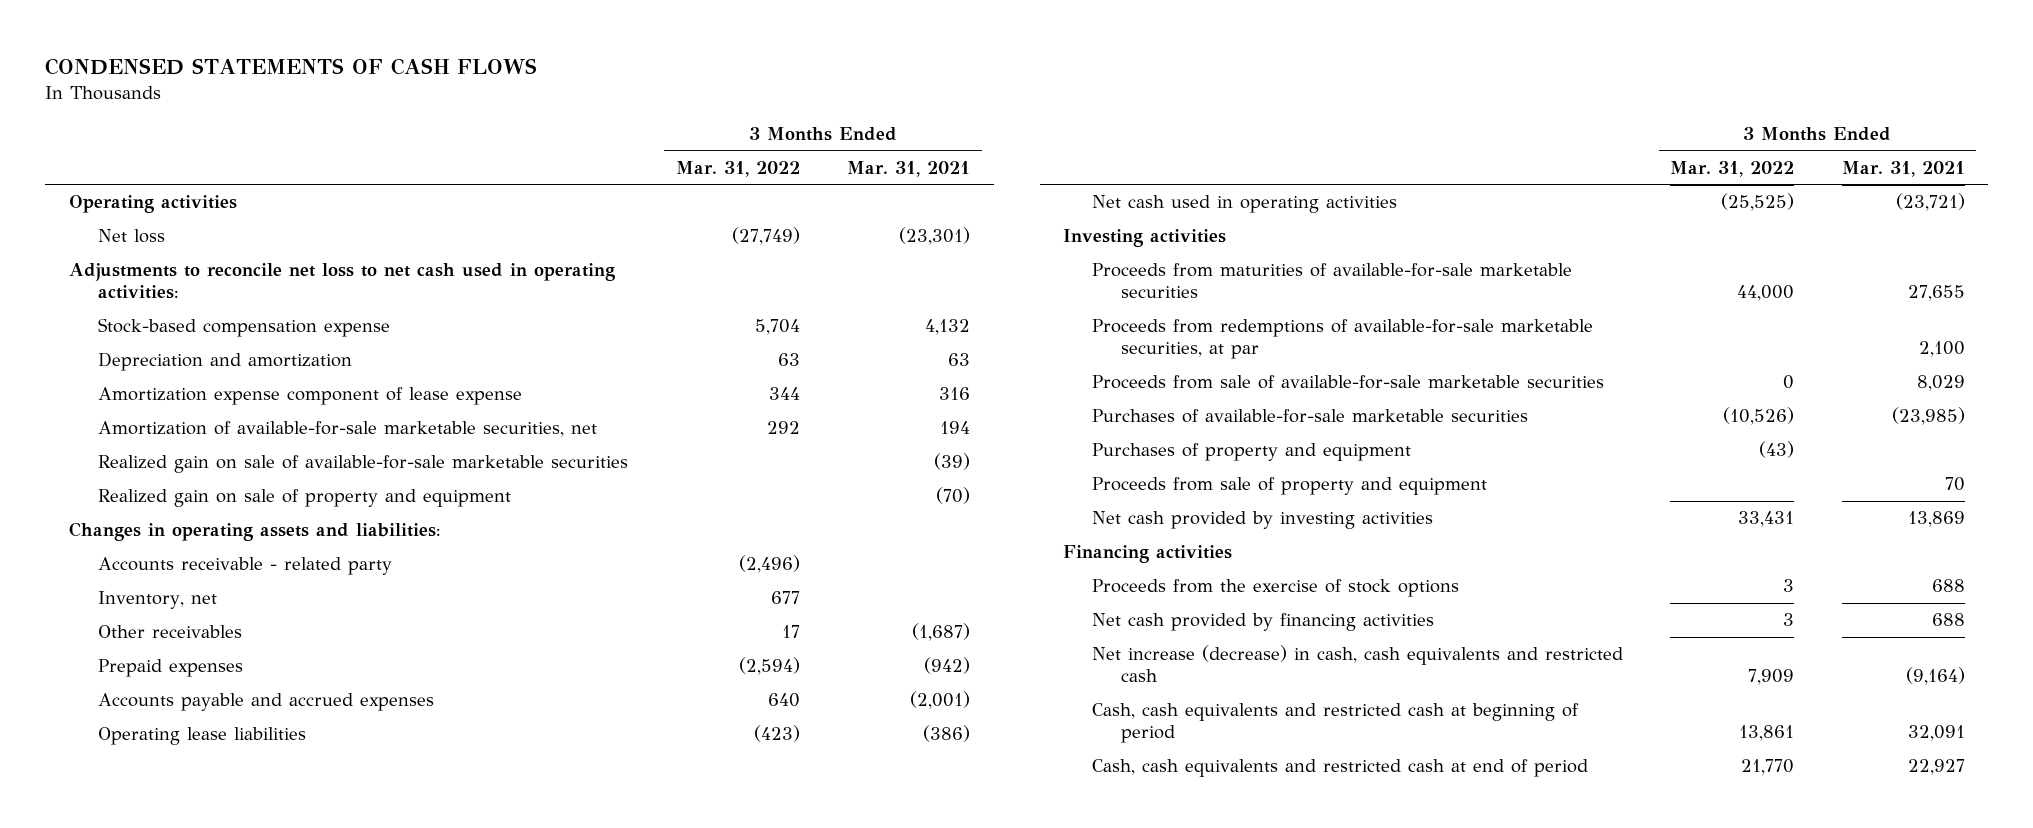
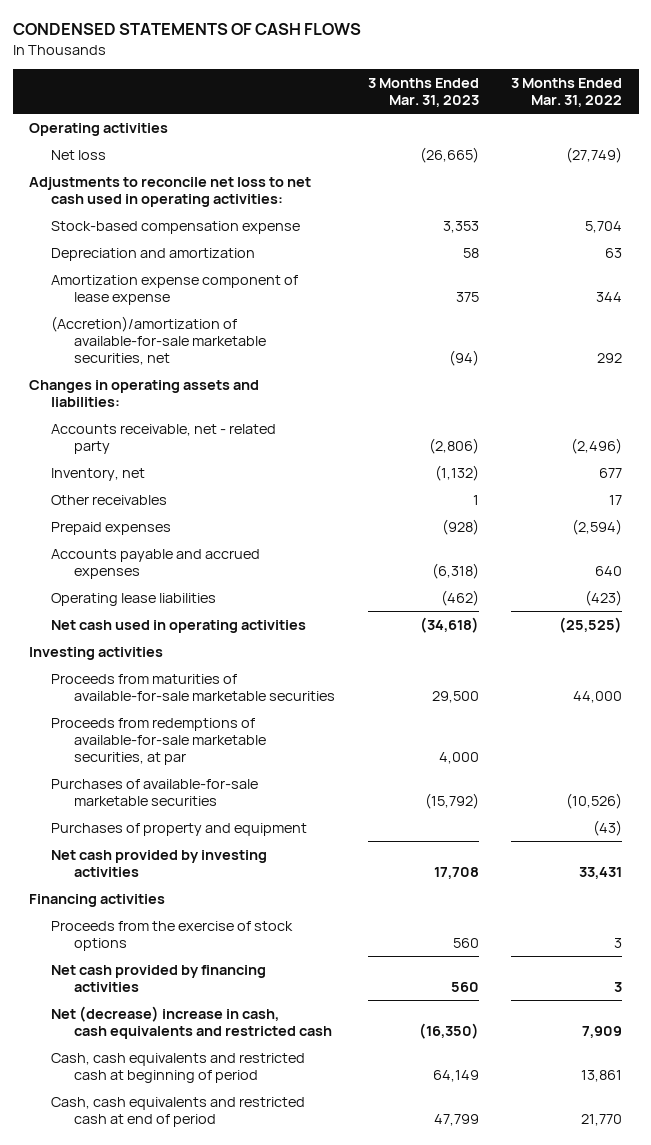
[847,160,971,177] Mar. 31, 2021 -> none
none -> [367,77,479,107] 3 Months Ended Mar. 31, 2023
[97,455,628,474] Realized gain on sale of available-for-sale marketable securities -> none
[97,489,511,508] Realized gain on sale of property and equipment -> none
[97,421,597,438] Amortization of available-for-sale marketable securities, net -> [51,315,266,365] (Accretion)/amortization of available-for-sale marketable securities, net
[97,557,392,576] Accounts receivable - related party -> [51,423,277,454] Accounts receivable, net - related party
[1092,375,1605,390] Proceeds from sale of available-for-sale marketable securities -> none
[1092,477,1488,496] Proceeds from sale of property and equipment -> none
[1092,645,1624,683] Net increase (decrease) in cash, cash equivalents and restricted cash -> [51,1005,332,1039] Net (decrease) increase in cash, cash equivalents and restricted cash

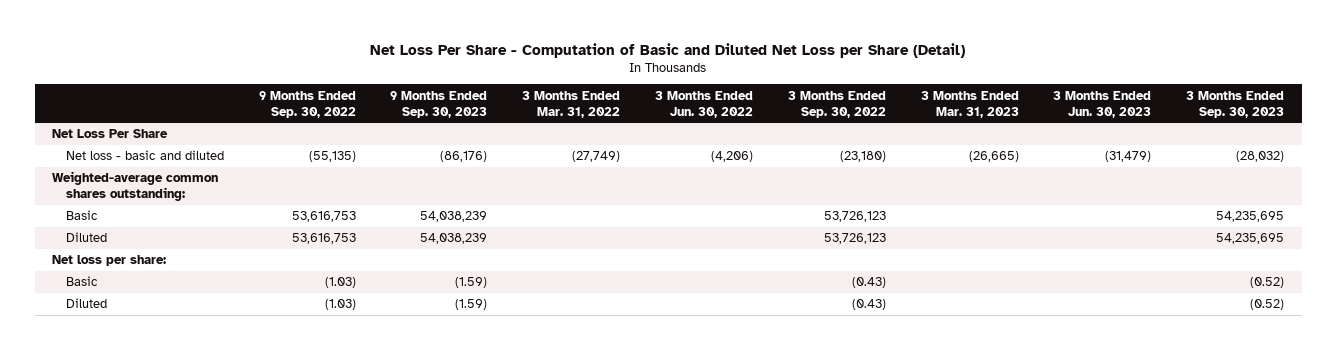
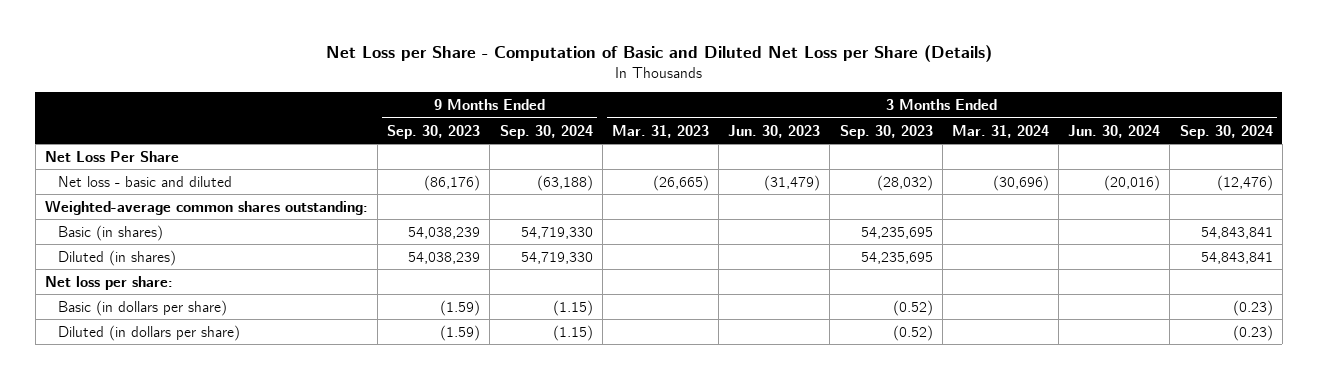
[370,42,966,58] Net Loss Per Share - Computation of Basic and Diluted Net Loss per Share (Detail) -> [325,45,992,63] Net Loss per Share - Computation of Basic and Diluted Net Loss per Share (Details)
[258,90,356,118] 9 Months Ended Sep. 30, 2022 -> none
[522,90,621,118] 3 Months Ended Mar. 31, 2022 -> none
[654,90,753,118] 3 Months Ended Jun. 30, 2022 -> none
[787,90,886,118] 3 Months Ended Sep. 30, 2022 -> none
none -> [499,124,593,139] Sep. 30, 2024
none -> [951,124,1049,138] Mar. 31, 2024
none -> [1068,124,1161,138] Jun. 30, 2024
none -> [1179,124,1273,139] Sep. 30, 2024
[65,210,98,221] Basic -> [57,224,163,241] Basic (in shares)
[65,232,107,243] Diluted -> [57,249,176,266] Diluted (in shares)
[65,276,98,287] Basic -> [57,299,227,316] Basic (in dollars per share)
[65,298,107,309] Diluted -> [57,324,240,341] Diluted (in dollars per share)

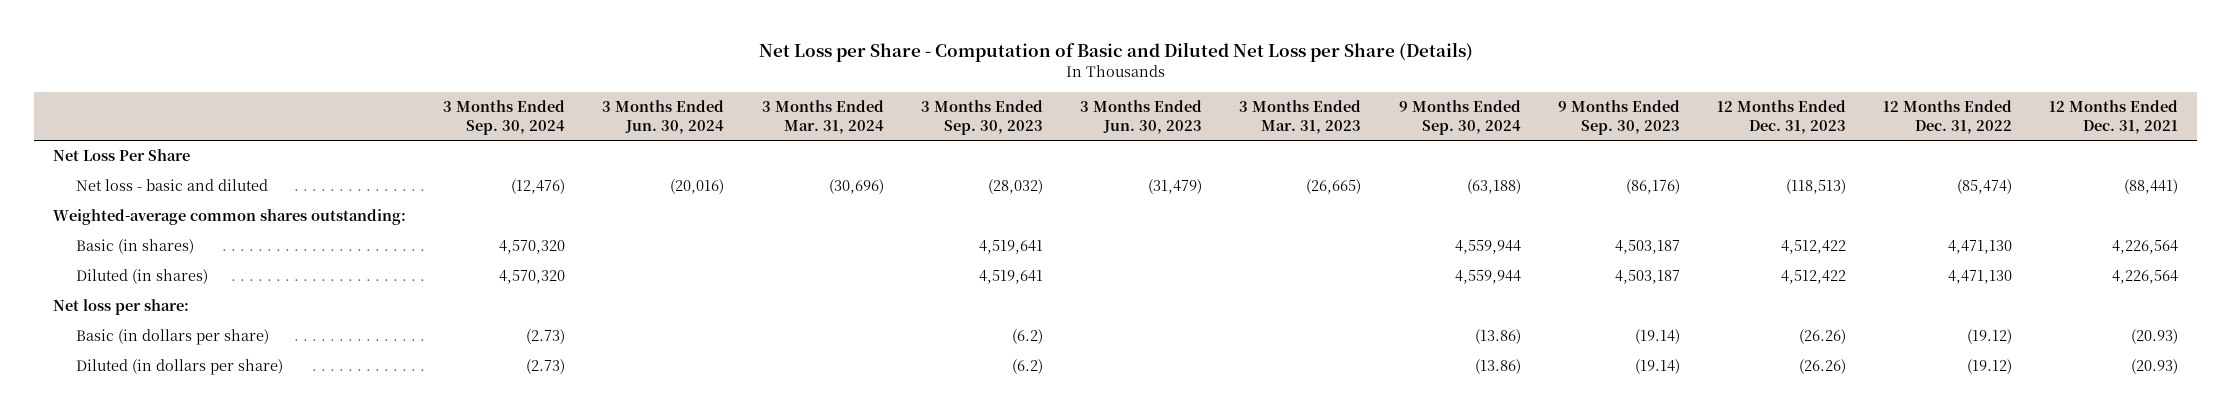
none -> [1716,99,1846,134] 12 Months Ended Dec. 31, 2023
none -> [1883,99,2013,134] 12 Months Ended Dec. 31, 2022
none -> [2049,99,2179,134] 12 Months Ended Dec. 31, 2021
[408,226,481,239] 54,038,239 -> [1614,240,1680,255] 4,503,187
[520,226,593,239] 54,719,330 -> [1454,240,1521,255] 4,559,944
[860,226,933,239] 54,235,695 -> [978,240,1043,255] 4,519,641
[1200,226,1273,239] 54,843,841 -> [499,240,566,255] 4,570,320
[408,251,481,264] 54,038,239 -> [1614,270,1680,285] 4,503,187
[520,251,593,264] 54,719,330 -> [1454,270,1521,285] 4,559,944
[860,251,933,264] 54,235,695 -> [978,270,1043,285] 4,519,641
[1200,251,1273,264] 54,843,841 -> [499,270,566,285] 4,570,320
[440,299,481,316] (1.59) -> [1634,329,1680,345] (19.14)
[552,299,593,316] (1.15) -> [1474,329,1521,345] (13.86)
[892,299,933,316] (0.52) -> [1011,329,1043,345] (6.2)
[1232,299,1273,316] (0.23) -> [526,329,566,345] (2.73)
[440,324,481,341] (1.59) -> [1634,359,1680,375] (19.14)
[552,324,593,341] (1.15) -> [1474,359,1521,375] (13.86)
[892,324,933,341] (0.52) -> [1011,359,1043,375] (6.2)
[1232,324,1273,341] (0.23) -> [526,359,566,375] (2.73)

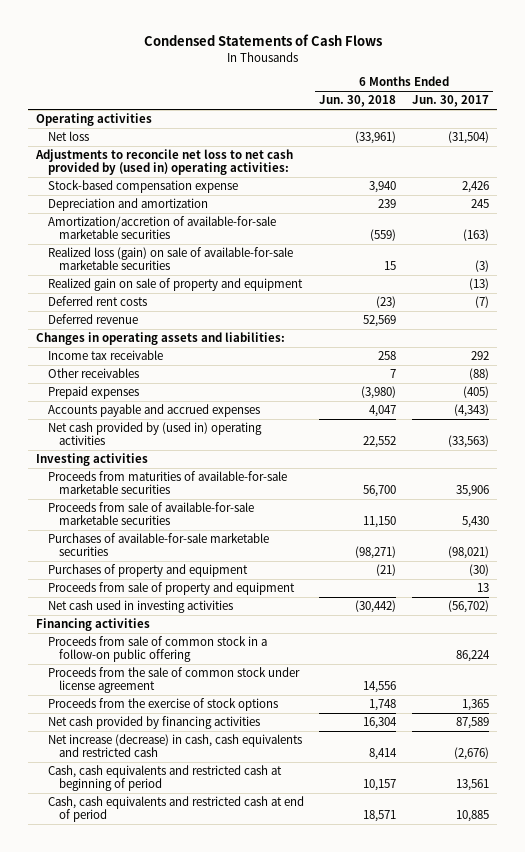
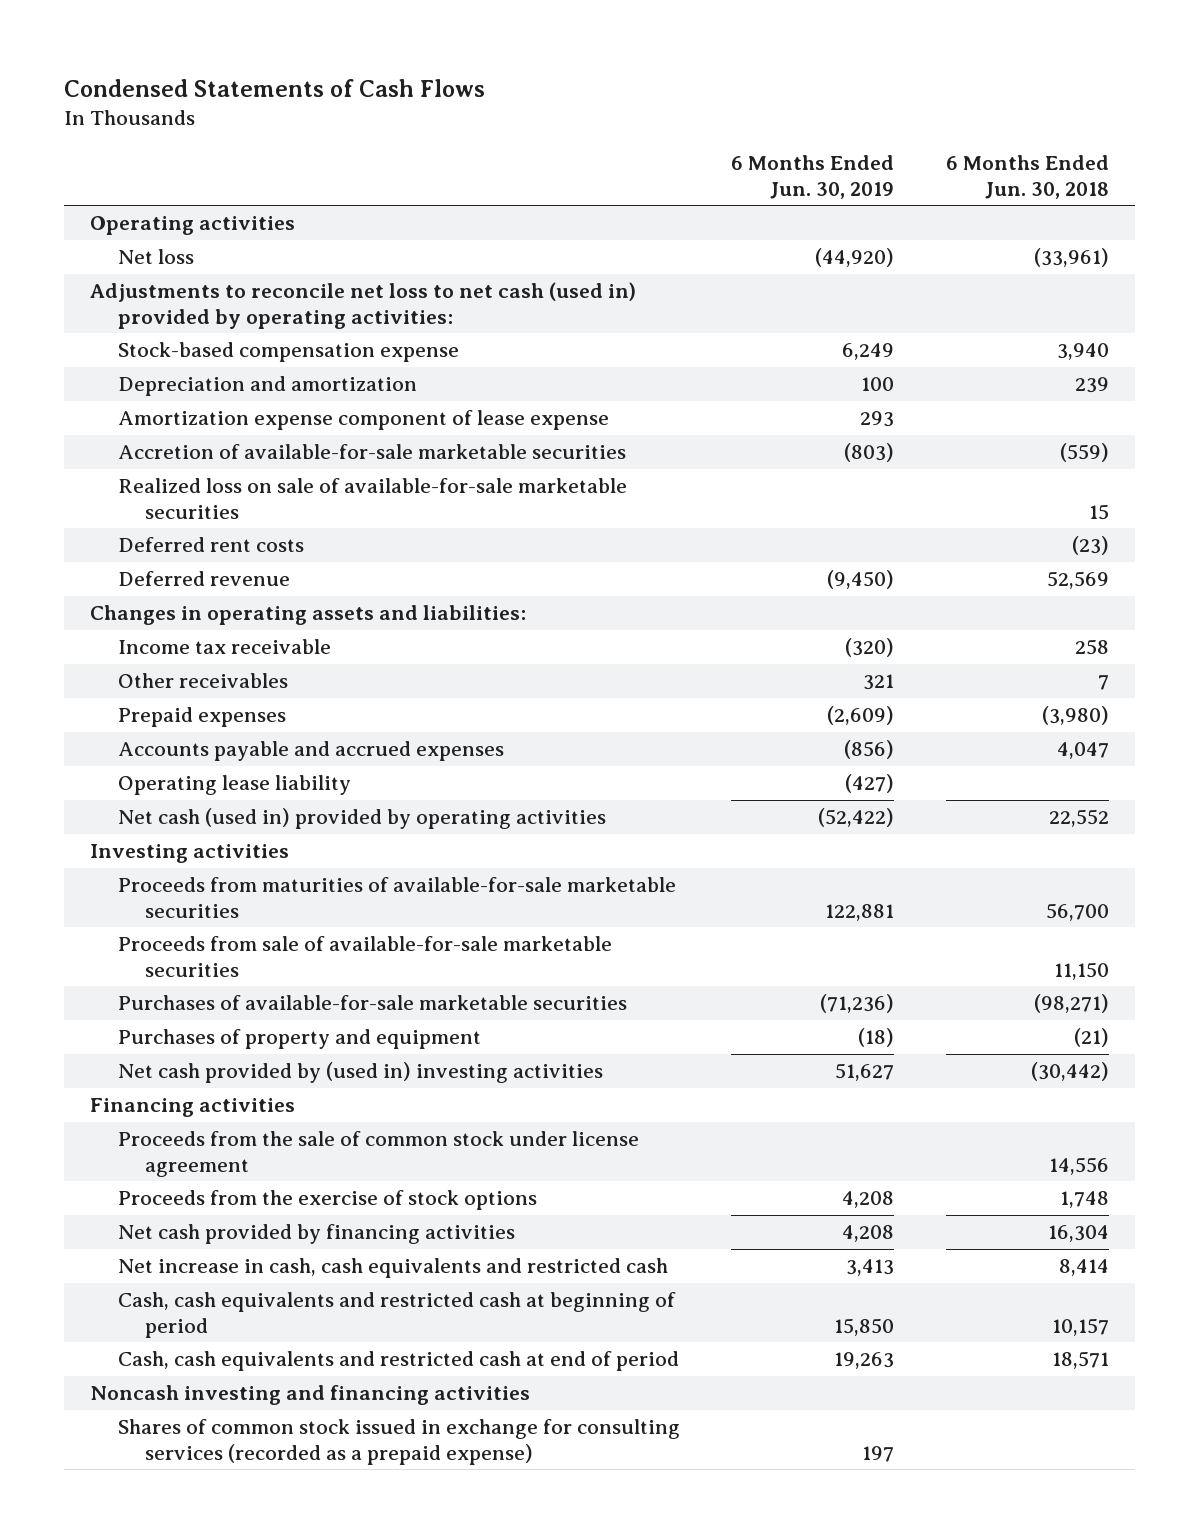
[412,95,490,108] Jun. 30, 2017 -> none
none -> [731,155,895,199] 6 Months Ended Jun. 30, 2019
[35,149,294,176] Adjustments to reconcile net loss to net cash provided by (used in) operating activities: -> [89,282,636,329] Adjustments to reconcile net loss to net cash (used in) provided by operating activities:
[47,278,303,292] Realized gain on sale of property and equipment -> none
none -> [117,410,609,431] Amortization expense component of lease expense
[47,216,276,240] Amortization/accretion of available-for-sale marketable securities -> [117,444,626,460] Accretion of available-for-sale marketable securities
[47,247,293,271] Realized loss (gain) on sale of available-for-sale marketable securities -> [117,478,627,519] Realized loss on sale of available-for-sale marketable securities
none -> [117,775,351,796] Operating lease liability
[47,422,262,446] Net cash provided by (used in) operating activities -> [117,808,606,830] Net cash (used in) provided by operating activities
[47,582,295,596] Proceeds from sale of property and equipment -> none
[47,600,233,614] Net cash used in investing activities -> [117,1062,603,1084] Net cash provided by (used in) investing activities
[47,636,267,663] Proceeds from sale of common stock in a follow-on public offering -> none
[47,734,302,758] Net increase (decrease) in cash, cash equivalents and restricted cash -> [117,1258,668,1279] Net increase in cash, cash equivalents and restricted cash
none -> [89,1385,530,1406] Noncash investing and financing activities
none -> [117,1419,680,1465] Shares of common stock issued in exchange for consulting services (recorded as a prepaid expense)

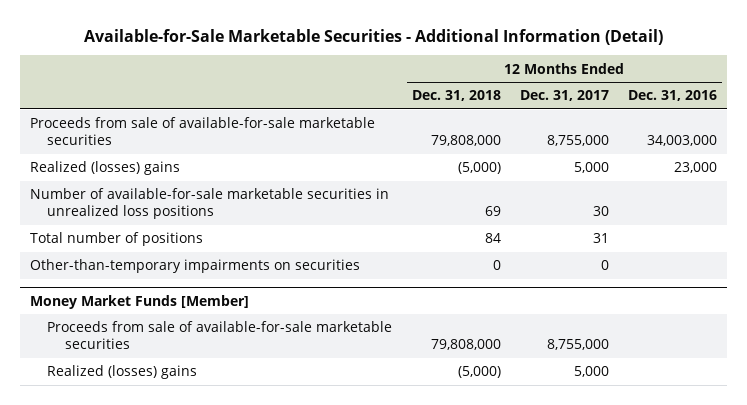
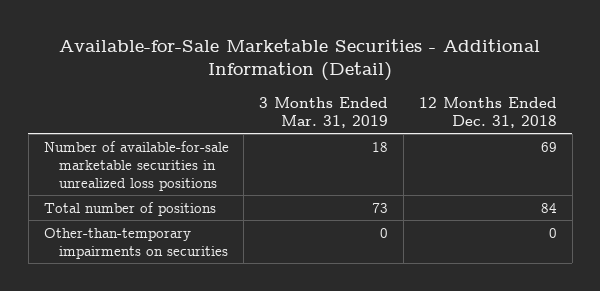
[519,90,609,102] Dec. 31, 2017 -> none
[628,90,718,102] Dec. 31, 2016 -> none
none -> [259,96,389,129] 3 Months Ended Mar. 31, 2019
[29,117,375,146] Proceeds from sale of available-for-sale marketable securities -> none
[29,161,180,176] Realized (losses) gains -> none
[29,294,249,309] Money Market Funds [Member] -> none
[47,321,393,350] Proceeds from sale of available-for-sale marketable securities -> none
[47,365,198,380] Realized (losses) gains -> none

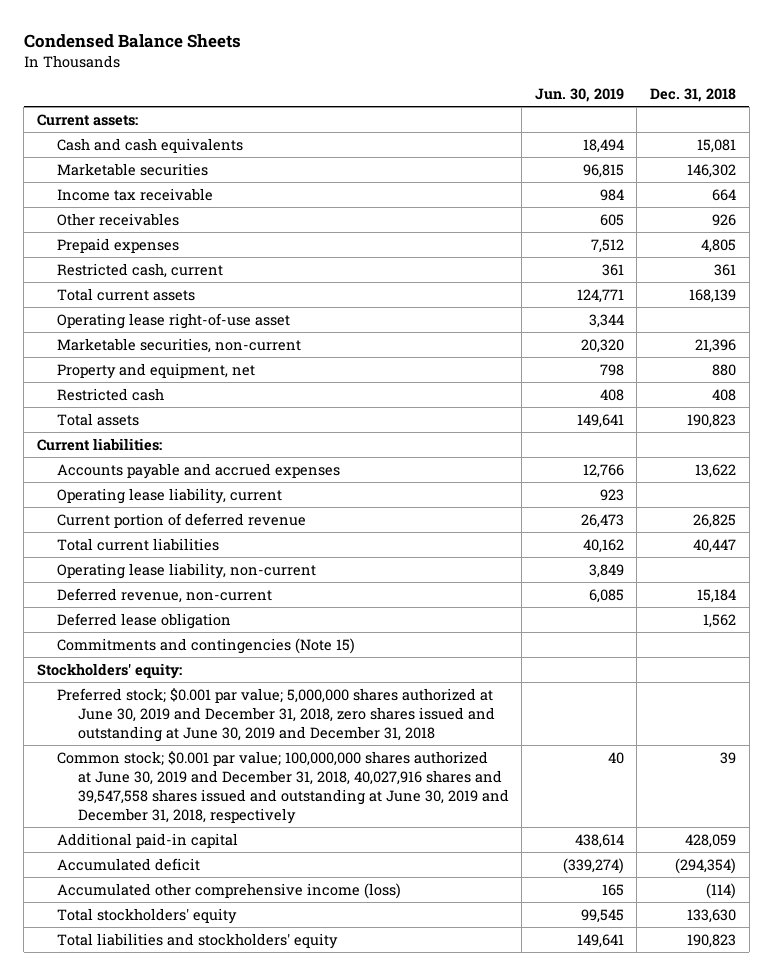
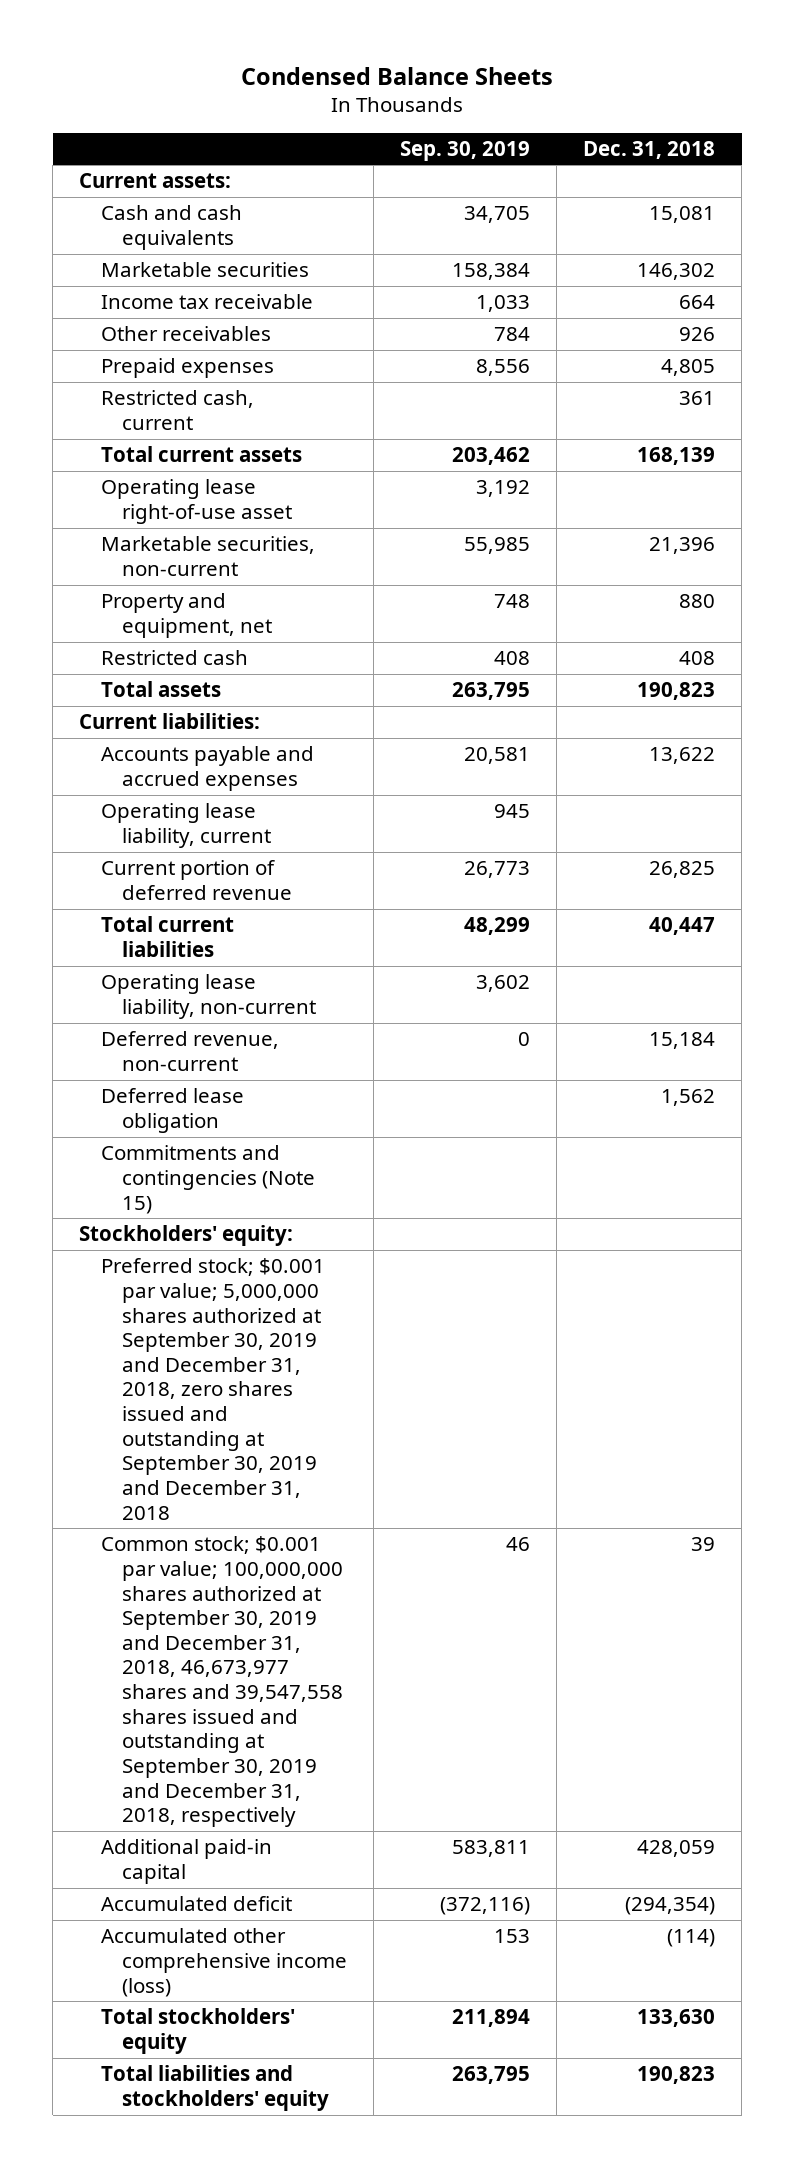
[534,88,624,103] Jun. 30, 2019 -> none
none -> [400,140,531,161] Sep. 30, 2019
[57,687,495,742] Preferred stock; $0.001 par value; 5,000,000 shares authorized at June 30, 2019 and December 31, 2018, zero shares issued and outstanding at June 30, 2019 and December 31, 2018 -> [100,1258,325,1520] Preferred stock; $0.001 par value; 5,000,000 shares authorized at September 30, 2019 and December 31, 2018, zero shares issued and outstanding at September 30, 2019 and December 31, 2018
[57,750,509,824] Common stock; $0.001 par value; 100,000,000 shares authorized at June 30, 2019 and December 31, 2018, 40,027,916 shares and 39,547,558 shares issued and outstanding at June 30, 2019 and December 31, 2018, respectively -> [100,1536,344,1828] Common stock; $0.001 par value; 100,000,000 shares authorized at September 30, 2019 and December 31, 2018, 46,673,977 shares and 39,547,558 shares issued and outstanding at September 30, 2019 and December 31, 2018, respectively

